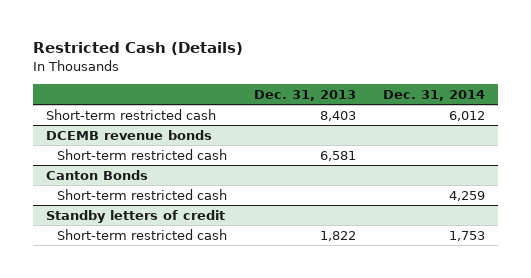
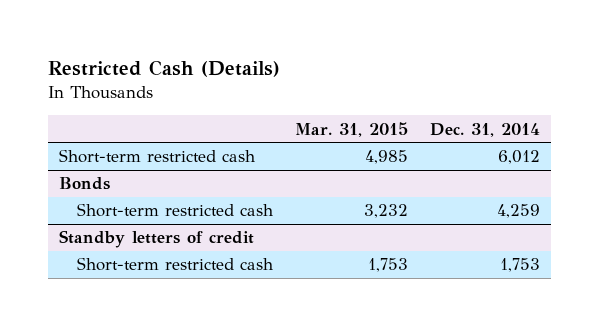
[253,89,356,101] Dec. 31, 2013 -> none
none -> [295,121,409,137] Mar. 31, 2015
[46,129,213,140] DCEMB revenue bonds -> none
[56,148,227,160] Short-term restricted cash -> none
[46,169,149,180] Canton Bonds -> [59,177,111,191] Bonds

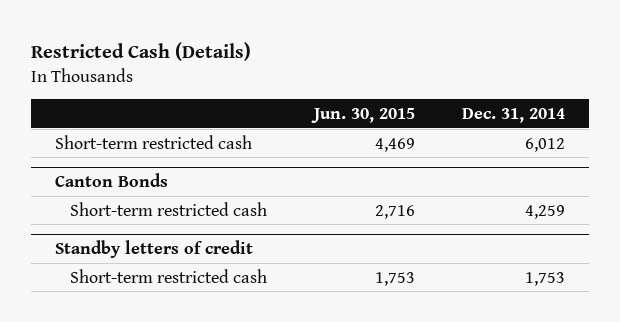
[295,121,409,137] Mar. 31, 2015 -> none
none -> [311,108,416,124] Jun. 30, 2015
[59,177,111,191] Bonds -> [54,172,168,187] Canton Bonds

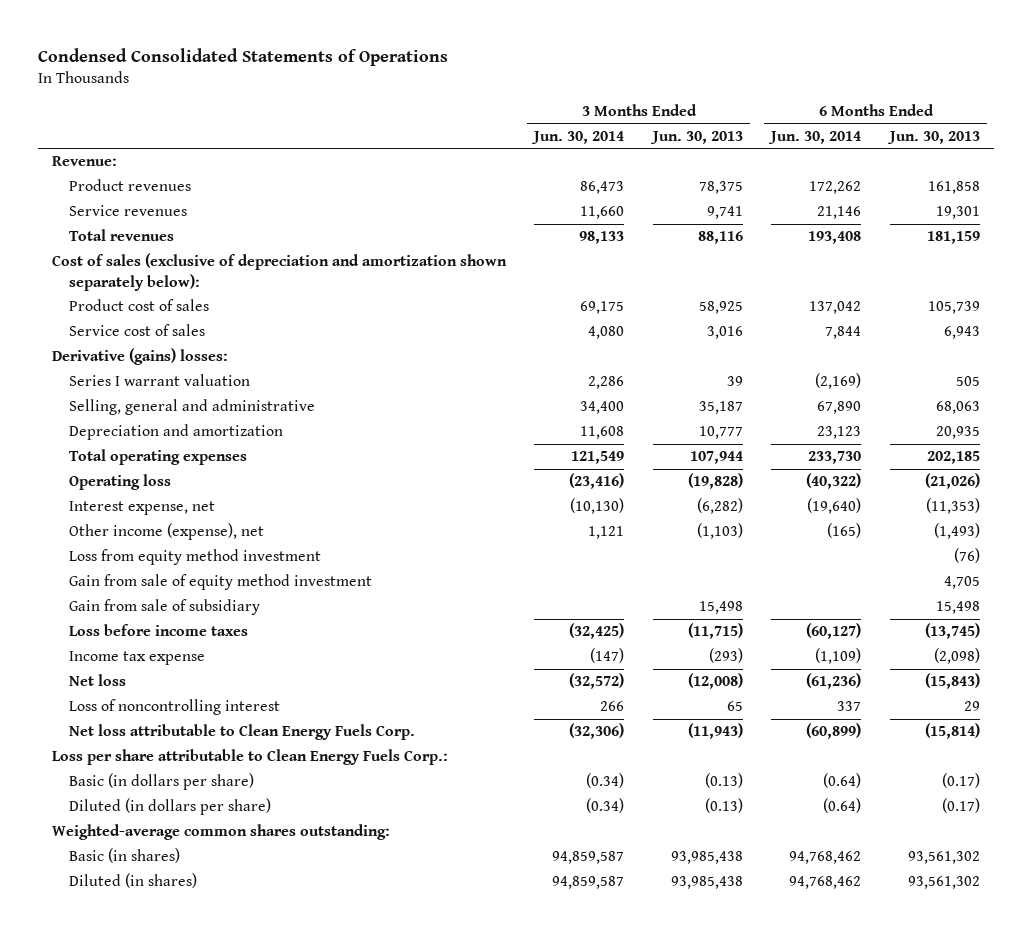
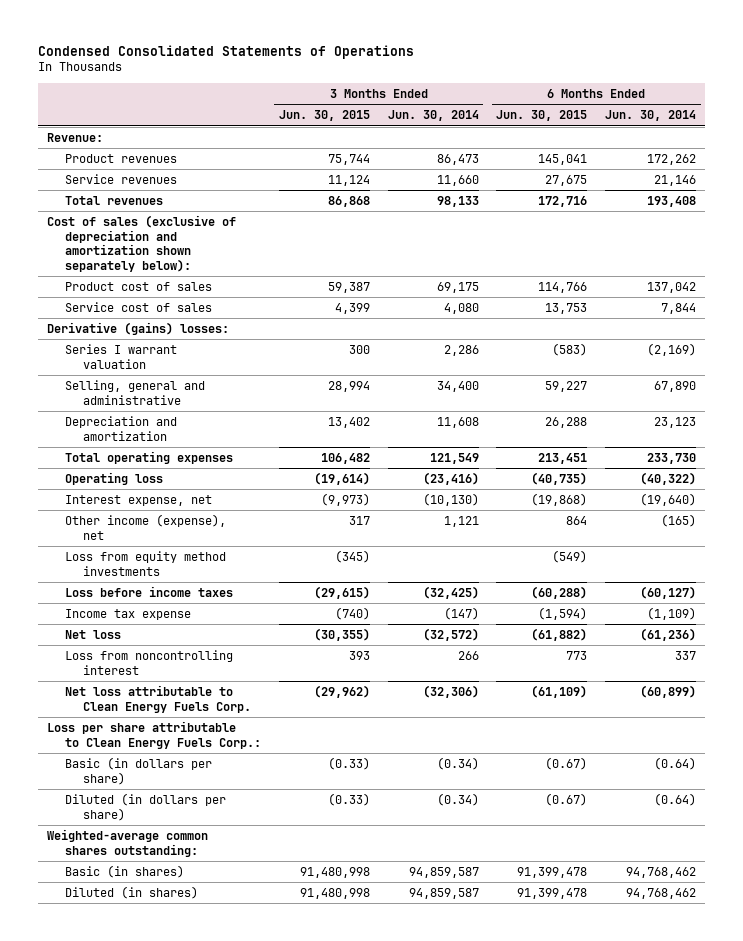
[649,130,743,144] Jun. 30, 2013 -> none
[886,130,980,144] Jun. 30, 2013 -> none
none -> [278,110,370,122] Jun. 30, 2015
none -> [496,110,588,122] Jun. 30, 2015
[68,574,372,591] Gain from sale of equity method investment -> none
[68,599,260,616] Gain from sale of subsidiary -> none
[68,549,321,566] Loss from equity method investment -> [65,550,227,576] Loss from equity method investments
[68,699,280,716] Loss of noncontrolling interest -> [65,649,234,675] Loss from noncontrolling interest

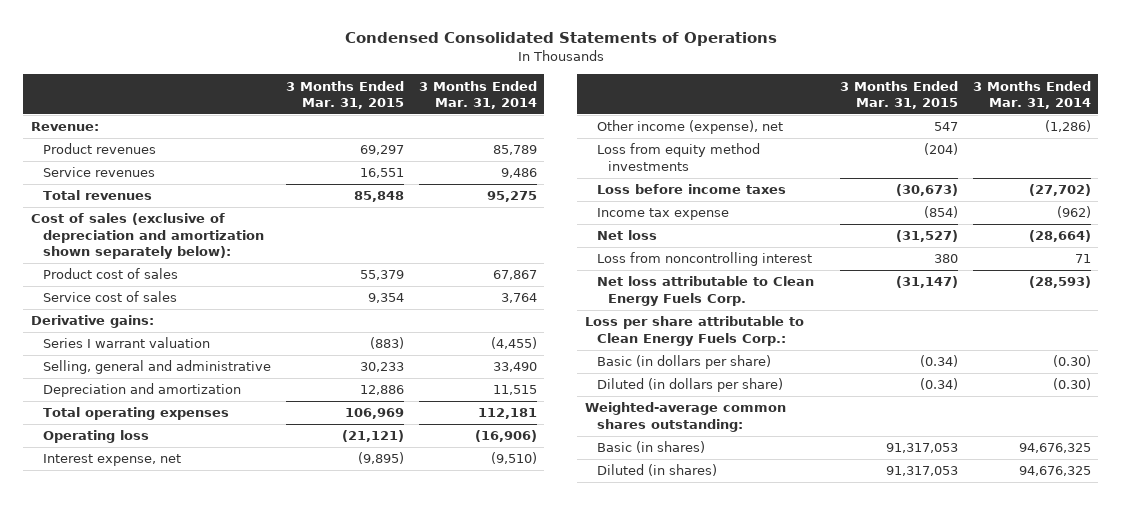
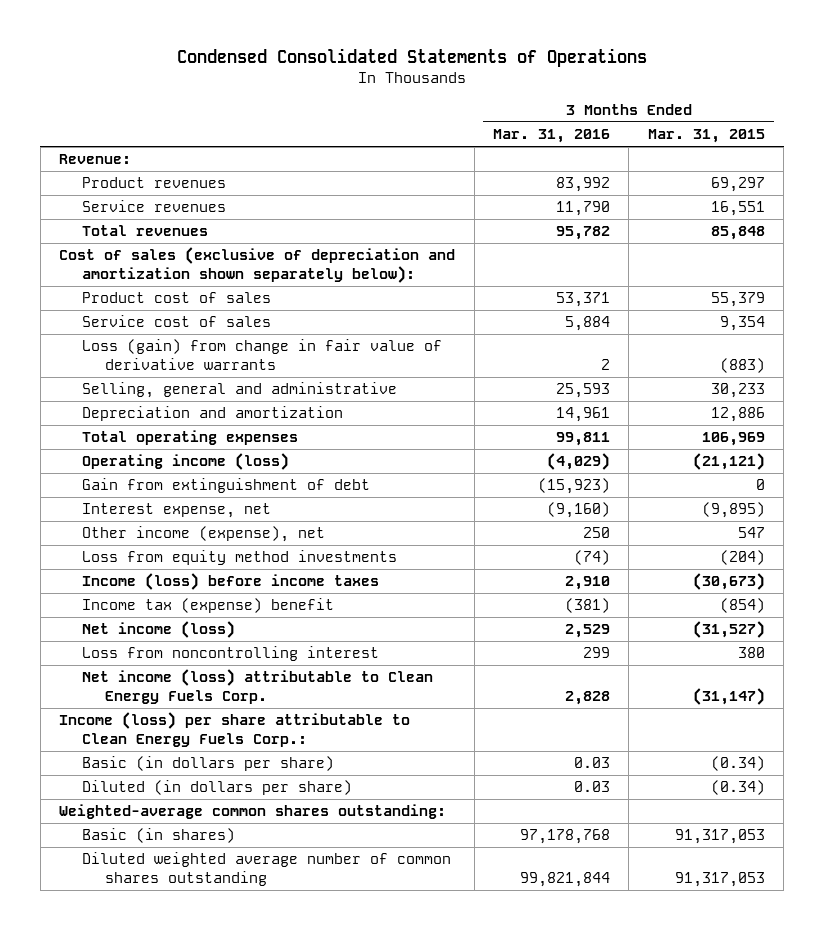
[418,80,537,110] 3 Months Ended Mar. 31, 2014 -> none
none -> [492,129,610,144] Mar. 31, 2016
[30,315,154,329] Derivative gains: -> none
[42,337,210,349] Series I warrant valuation -> [82,339,443,370] Loss (gain) from change in fair value of derivative warrants
[42,430,149,444] Operating loss -> [82,453,290,471] Operating income (loss)
none -> [82,478,371,494] Gain from extinguishment of debt
[596,184,786,195] Loss before income taxes -> [82,573,380,591] Income (loss) before income taxes
[596,208,729,221] Income tax expense -> [82,598,335,614] Income tax (expense) benefit
[596,230,657,241] Net loss -> [82,621,236,639] Net income (loss)
[596,276,814,306] Net loss attributable to Clean Energy Fuels Corp. -> [82,669,434,704] Net income (loss) attributable to Clean Energy Fuels Corp.
[584,316,804,346] Loss per share attributable to Clean Energy Fuels Corp.: -> [59,712,411,747] Income (loss) per share attributable to Clean Energy Fuels Corp.:
[596,464,717,477] Diluted (in shares) -> [82,852,452,886] Diluted weighted average number of common shares outstanding

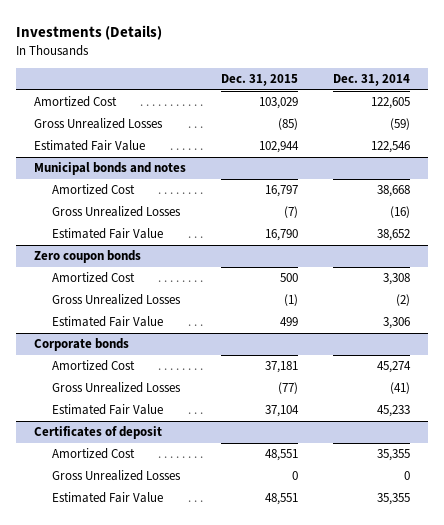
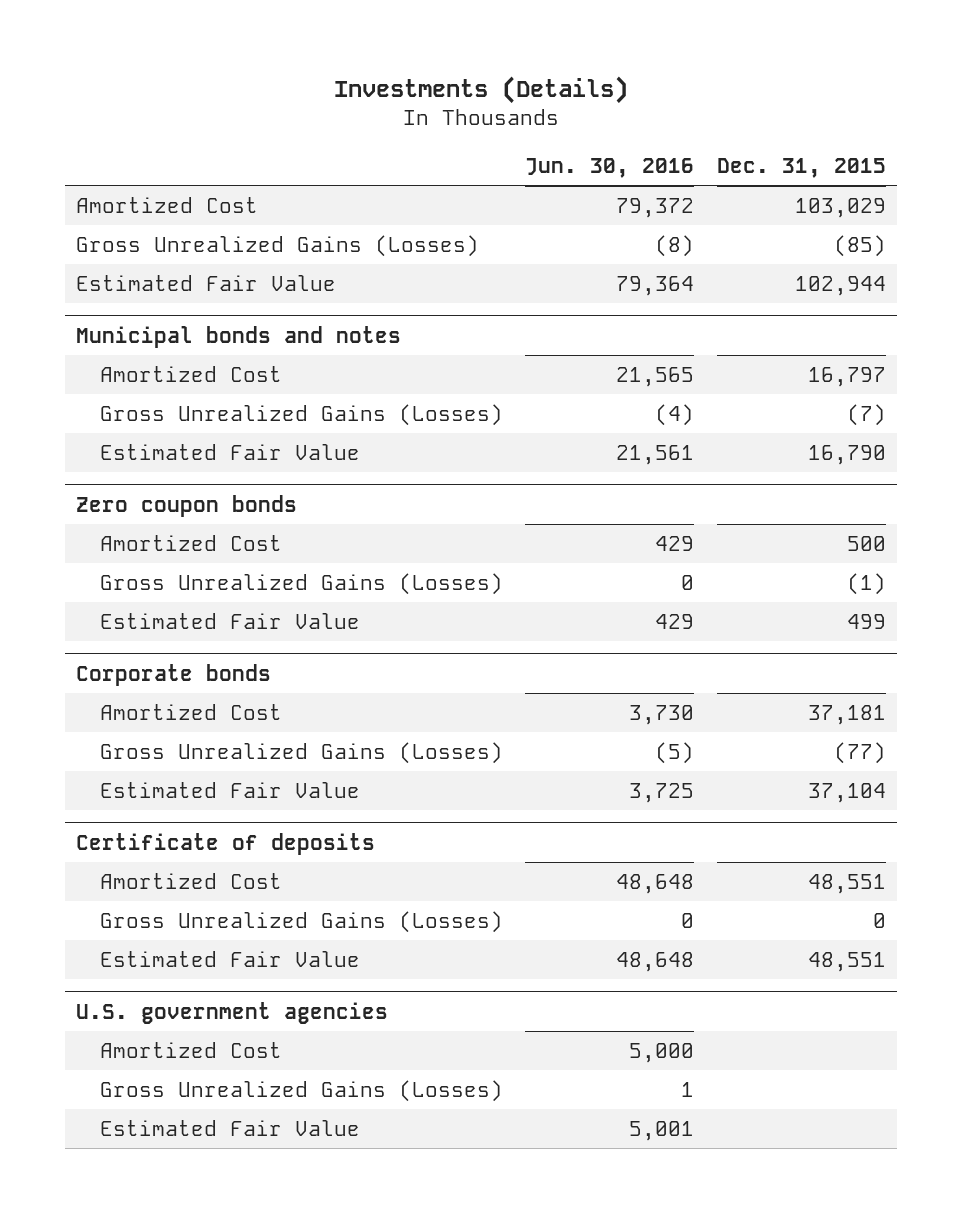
[332,74,410,87] Dec. 31, 2014 -> none
none -> [525,157,695,178] Jun. 30, 2016
[33,118,163,130] Gross Unrealized Losses -> [76,234,480,257] Gross Unrealized Gains (Losses)
[52,206,182,218] Gross Unrealized Losses -> [99,403,503,426] Gross Unrealized Gains (Losses)
[52,294,182,306] Gross Unrealized Losses -> [99,572,503,595] Gross Unrealized Gains (Losses)
[52,382,182,394] Gross Unrealized Losses -> [99,741,503,764] Gross Unrealized Gains (Losses)
[33,426,162,440] Certificates of deposit -> [76,832,376,855] Certificate of deposits
[52,470,182,482] Gross Unrealized Losses -> [99,910,503,933] Gross Unrealized Gains (Losses)
none -> [76,1001,389,1024] U.S. government agencies
none -> [99,1041,282,1058] Amortized Cost
none -> [99,1079,503,1102] Gross Unrealized Gains (Losses)
none -> [99,1119,360,1136] Estimated Fair Value

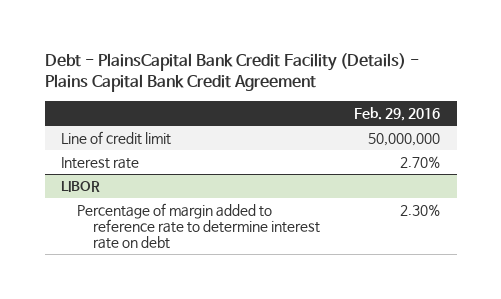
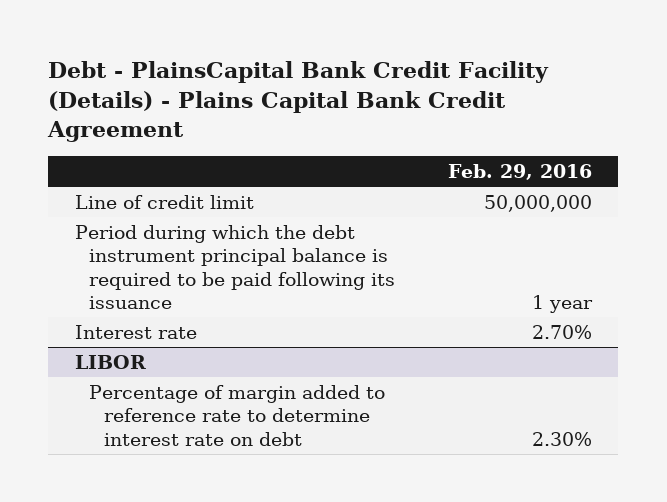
none -> [74,224,396,309] Period during which the debt instrument principal balance is required to be paid following its issuance

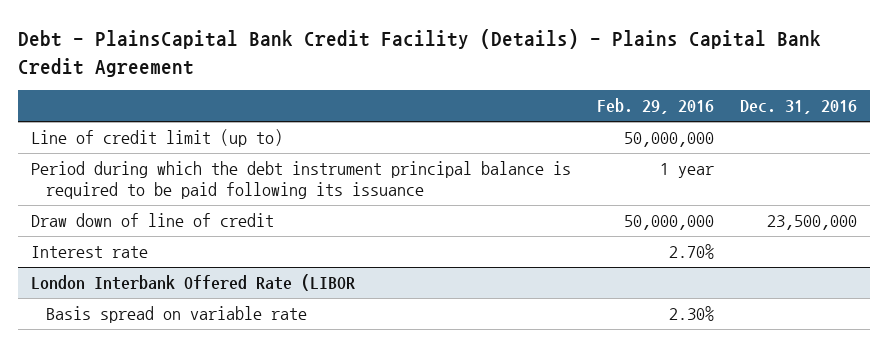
none -> [740,100,858,115] Dec. 31, 2016
[74,194,254,209] Line of credit limit -> [30,129,283,148] Line of credit limit (up to)
none -> [30,213,274,228] Draw down of line of credit
[74,354,146,369] LIBOR -> [30,274,355,292] London Interbank Offered Rate (LIBOR
[89,384,386,446] Percentage of margin added to reference rate to determine interest rate on debt -> [46,306,308,324] Basis spread on variable rate

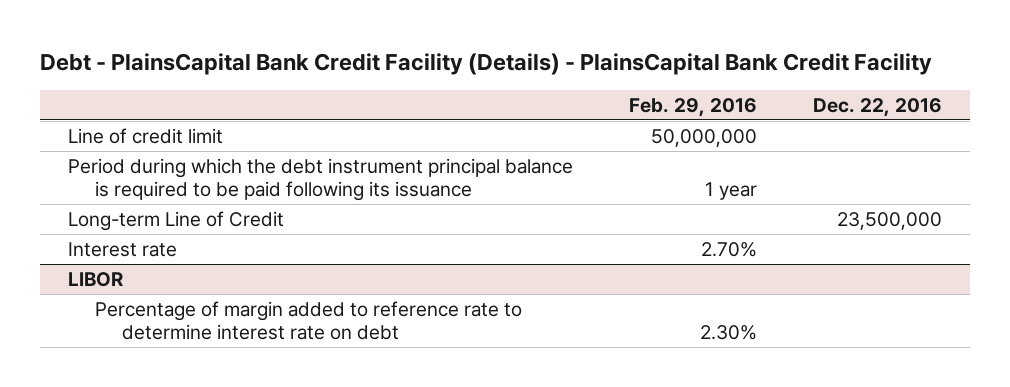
[17,29,821,77] Debt - PlainsCapital Bank Credit Facility (Details) - Plains Capital Bank Credit Agreement -> [40,53,933,76] Debt - PlainsCapital Bank Credit Facility (Details) - PlainsCapital Bank Credit Facility
[740,100,858,115] Dec. 31, 2016 -> none
none -> [812,97,942,117] Dec. 22, 2016
[30,129,283,148] Line of credit limit (up to) -> [68,127,224,144] Line of credit limit
[30,213,274,228] Draw down of line of credit -> none
none -> [68,210,285,231] Long-term Line of Credit
[30,274,355,292] London Interbank Offered Rate (LIBOR -> [68,271,124,287] LIBOR
[46,306,308,324] Basis spread on variable rate -> [95,300,523,340] Percentage of margin added to reference rate to determine interest rate on debt

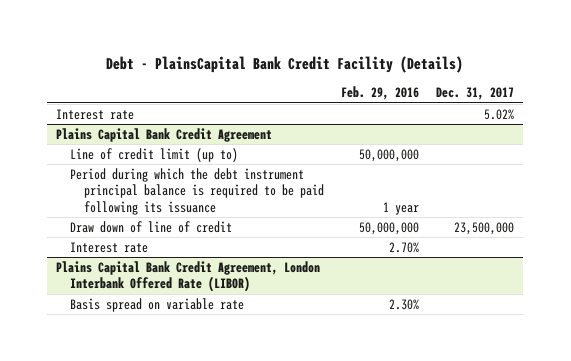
[40,53,933,76] Debt - PlainsCapital Bank Credit Facility (Details) - PlainsCapital Bank Credit Facility -> [106,55,464,73] Debt - PlainsCapital Bank Credit Facility (Details)
[812,97,942,117] Dec. 22, 2016 -> none
none -> [436,87,515,101] Dec. 31, 2017
none -> [56,109,135,121] Interest rate
none -> [56,128,273,143] Plains Capital Bank Credit Agreement
[68,127,224,144] Line of credit limit -> [69,148,238,163] Line of credit limit (up to)
[68,210,285,231] Long-term Line of Credit -> none
none -> [69,221,232,234] Draw down of line of credit
[68,271,124,287] LIBOR -> none
none -> [56,261,321,293] Plains Capital Bank Credit Agreement, London Interbank Offered Rate (LIBOR)
[95,300,523,340] Percentage of margin added to reference rate to determine interest rate on debt -> [69,298,244,313] Basis spread on variable rate

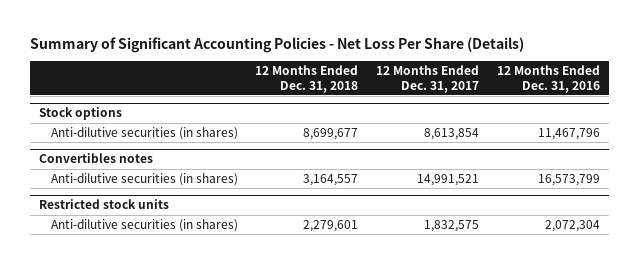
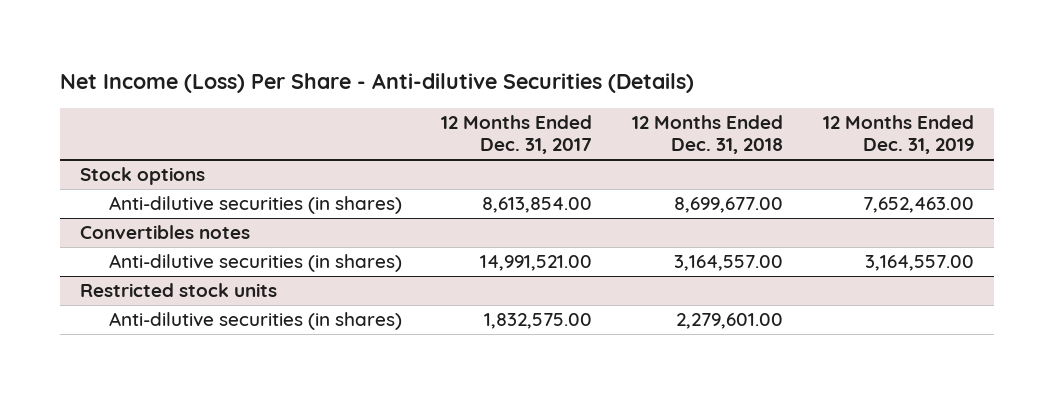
[29,36,524,53] Summary of Significant Accounting Policies - Net Loss Per Share (Details) -> [59,72,694,93] Net Income (Loss) Per Share - Anti-dilutive Securities (Details)
[497,64,601,93] 12 Months Ended Dec. 31, 2016 -> none
none -> [823,115,975,155] 12 Months Ended Dec. 31, 2019
[303,128,359,141] 8,699,677 -> [674,197,784,214] 8,699,677.00
[424,128,480,141] 8,613,854 -> [482,197,593,214] 8,613,854.00
[303,174,359,187] 3,164,557 -> [674,255,784,272] 3,164,557.00
[417,174,480,187] 14,991,521 -> [480,255,593,272] 14,991,521.00
[303,220,359,233] 2,279,601 -> [676,313,784,330] 2,279,601.00
[424,220,480,233] 1,832,575 -> [484,313,593,330] 1,832,575.00

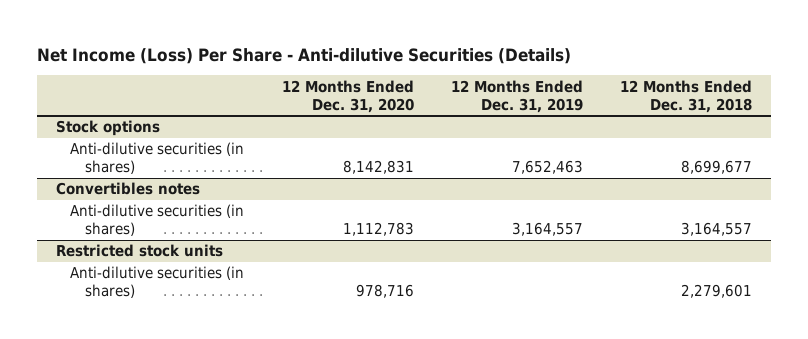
[441,115,593,155] 12 Months Ended Dec. 31, 2017 -> none
none -> [281,79,414,113] 12 Months Ended Dec. 31, 2020
[674,197,784,214] 8,699,677.00 -> [681,160,753,175] 8,699,677
[863,197,975,214] 7,652,463.00 -> [511,160,583,175] 7,652,463
[674,255,784,272] 3,164,557.00 -> [681,222,753,237] 3,164,557
[865,255,975,272] 3,164,557.00 -> [511,222,583,237] 3,164,557
[676,313,784,330] 2,279,601.00 -> [681,284,753,299] 2,279,601

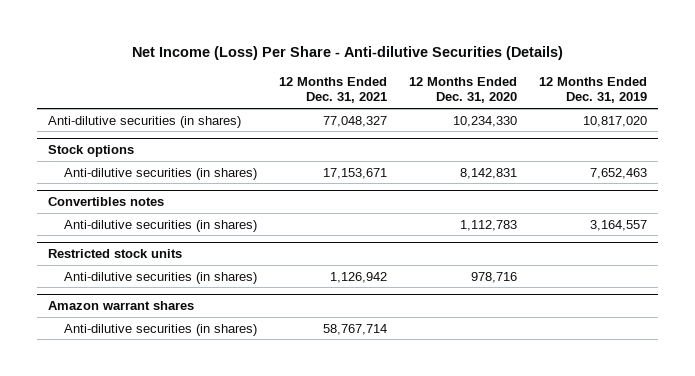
[620,79,753,113] 12 Months Ended Dec. 31, 2018 -> none
none -> [278,76,387,104] 12 Months Ended Dec. 31, 2021
none -> [48,115,242,128] Anti-dilutive securities (in shares)
none -> [48,301,195,311] Amazon warrant shares
none -> [63,323,257,336] Anti-dilutive securities (in shares)

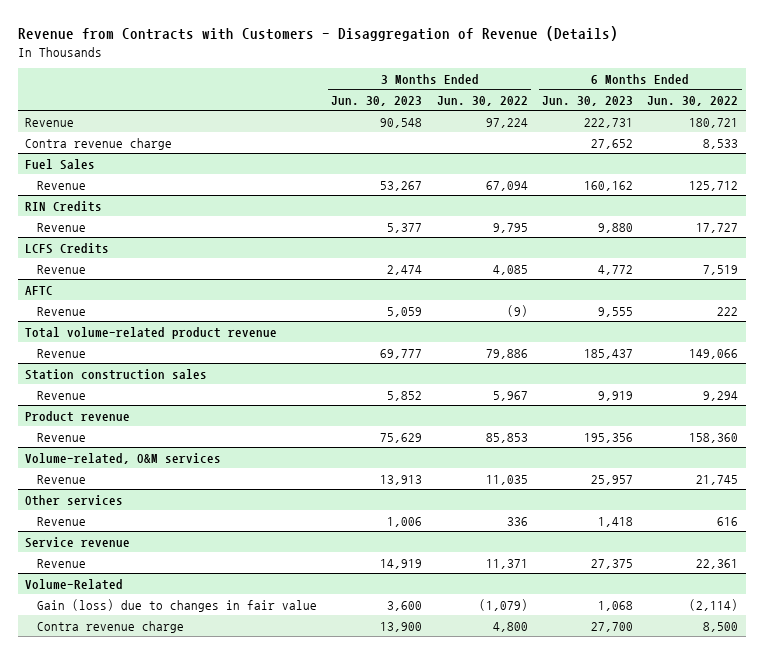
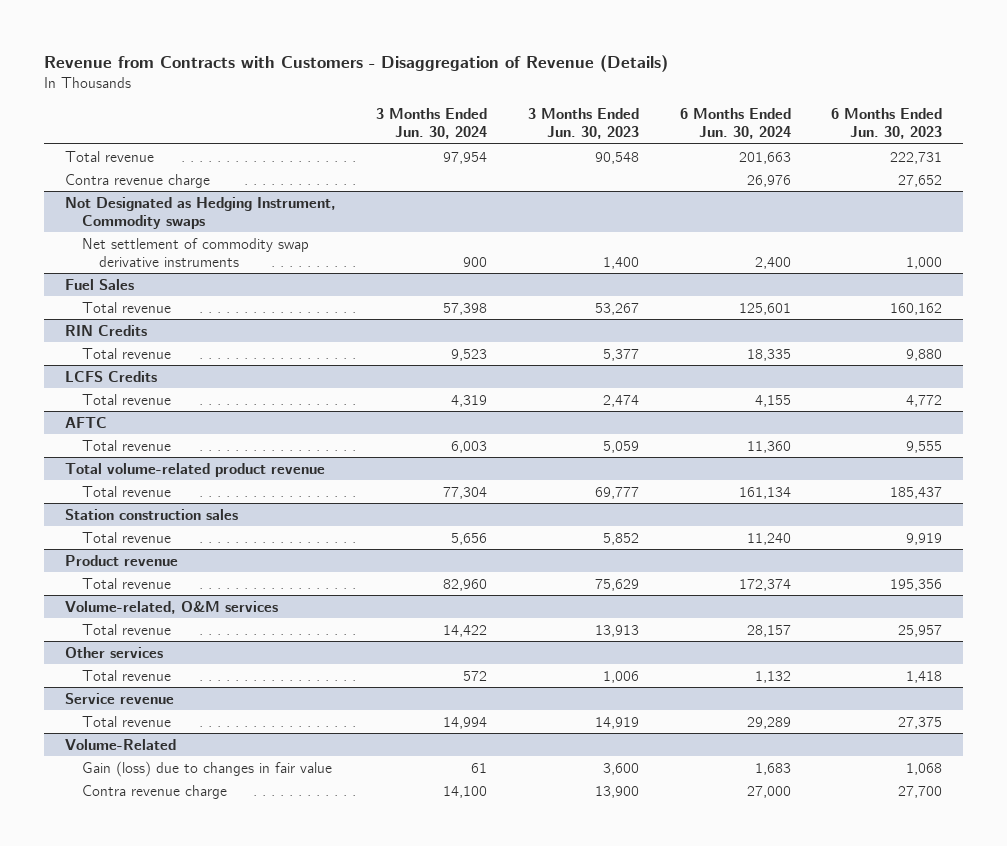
[436,95,528,106] Jun. 30, 2022 -> none
[647,95,739,106] Jun. 30, 2022 -> none
none -> [376,108,488,140] 3 Months Ended Jun. 30, 2024
none -> [679,108,791,140] 6 Months Ended Jun. 30, 2024
[25,117,75,127] Revenue -> [64,150,154,162] Total revenue
none -> [64,196,336,229] Not Designated as Hedging Instrument, Commodity swaps
none -> [82,237,310,267] Net settlement of commodity swap derivative instruments
[37,180,87,190] Revenue -> [82,301,172,313] Total revenue
[37,222,87,232] Revenue -> [82,347,172,359] Total revenue
[37,264,87,274] Revenue -> [82,393,172,405] Total revenue
[37,306,87,316] Revenue -> [82,439,172,451] Total revenue
[37,348,87,358] Revenue -> [82,485,172,497] Total revenue
[37,390,87,400] Revenue -> [82,531,172,543] Total revenue
[37,432,87,442] Revenue -> [82,577,172,589] Total revenue
[37,474,87,484] Revenue -> [82,623,172,635] Total revenue
[37,516,87,526] Revenue -> [82,669,172,681] Total revenue
[37,558,87,568] Revenue -> [82,715,172,727] Total revenue

